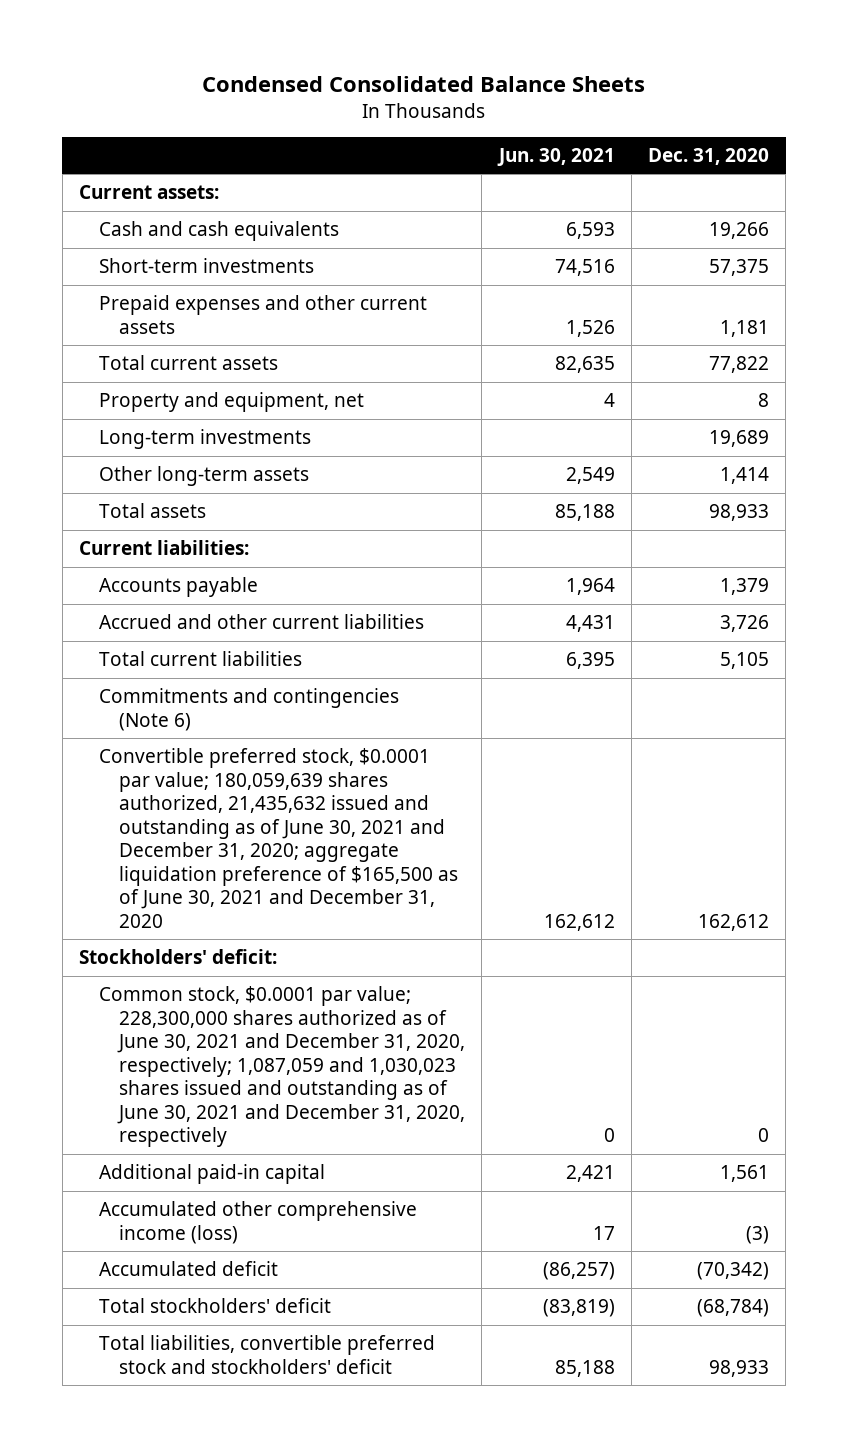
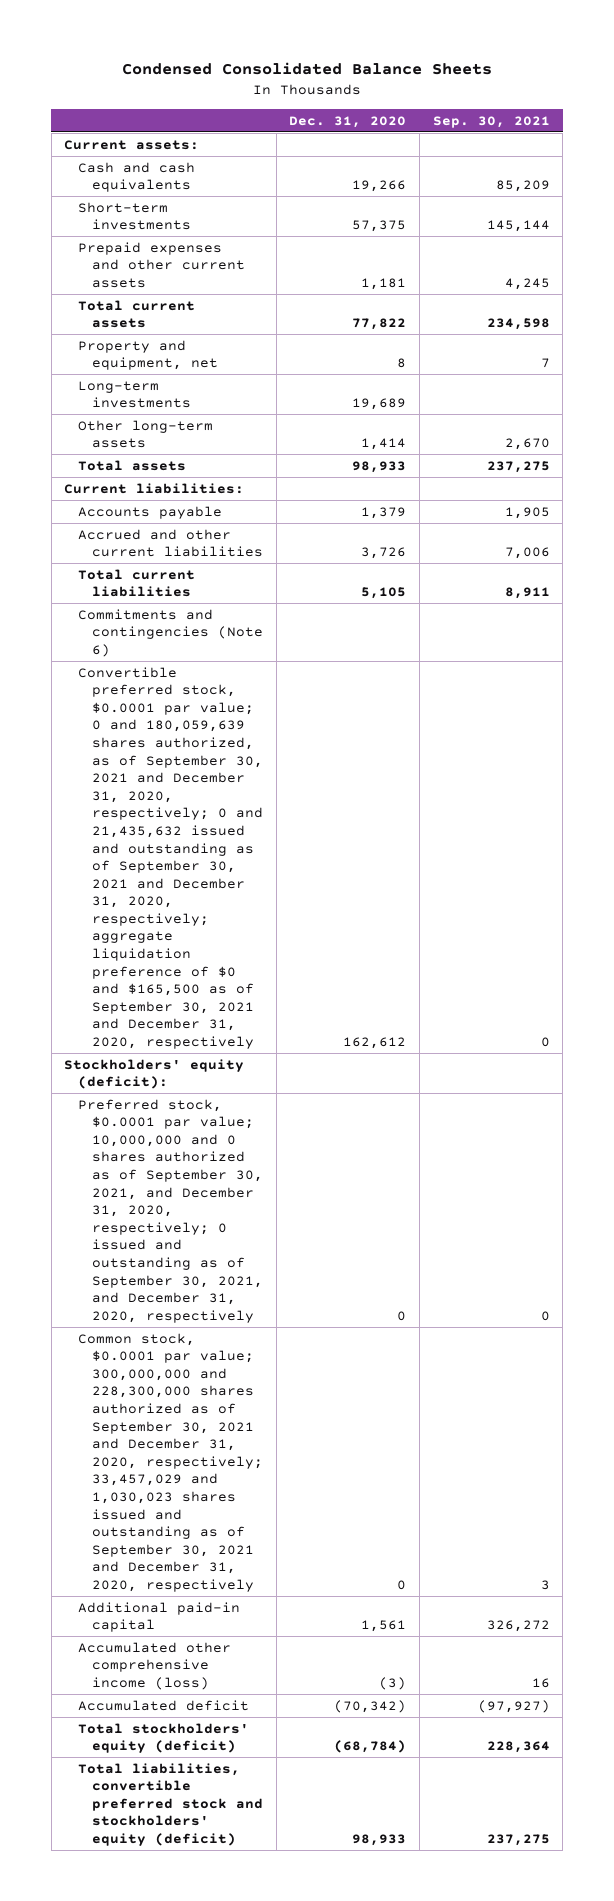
[496,147,615,166] Jun. 30, 2021 -> none
none -> [432,115,550,128] Sep. 30, 2021
[99,748,459,928] Convertible preferred stock, $0.0001 par value; 180,059,639 shares authorized, 21,435,632 issued and outstanding as of June 30, 2021 and December 31, 2020; aggregate liquidation preference of $165,500 as of June 30, 2021 and December 31, 2020 -> [78,666,264,1049] Convertible preferred stock, $0.0001 par value; 0 and 180,059,639 shares authorized, as of September 30, 2021 and December 31, 2020, respectively; 0 and 21,435,632 issued and outstanding as of September 30, 2021 and December 31, 2020, respectively; aggregate liquidation preference of $0 and $165,500 as of September 30, 2021 and December 31, 2020, respectively
[78,949,277,965] Stockholders' deficit: -> [64,1058,245,1090] Stockholders' equity (deficit):
none -> [78,1098,264,1323] Preferred stock, $0.0001 par value; 10,000,000 and 0 shares authorized as of September 30, 2021, and December 31, 2020, respectively; 0 issued and outstanding as of September 30, 2021, and December 31, 2020, respectively
[99,986,466,1148] Common stock, $0.0001 par value; 228,300,000 shares authorized as of June 30, 2021 and December 31, 2020, respectively; 1,087,059 and 1,030,023 shares issued and outstanding as of June 30, 2021 and December 31, 2020, respectively -> [78,1332,264,1592] Common stock, $0.0001 par value; 300,000,000 and 228,300,000 shares authorized as of September 30, 2021 and December 31, 2020, respectively; 33,457,029 and 1,030,023 shares issued and outstanding as of September 30, 2021 and December 31, 2020, respectively
[99,1298,332,1314] Total stockholders' deficit -> [78,1722,250,1754] Total stockholders' equity (deficit)
[99,1335,436,1374] Total liabilities, convertible preferred stock and stockholders' deficit -> [78,1762,264,1847] Total liabilities, convertible preferred stock and stockholders' equity (deficit)

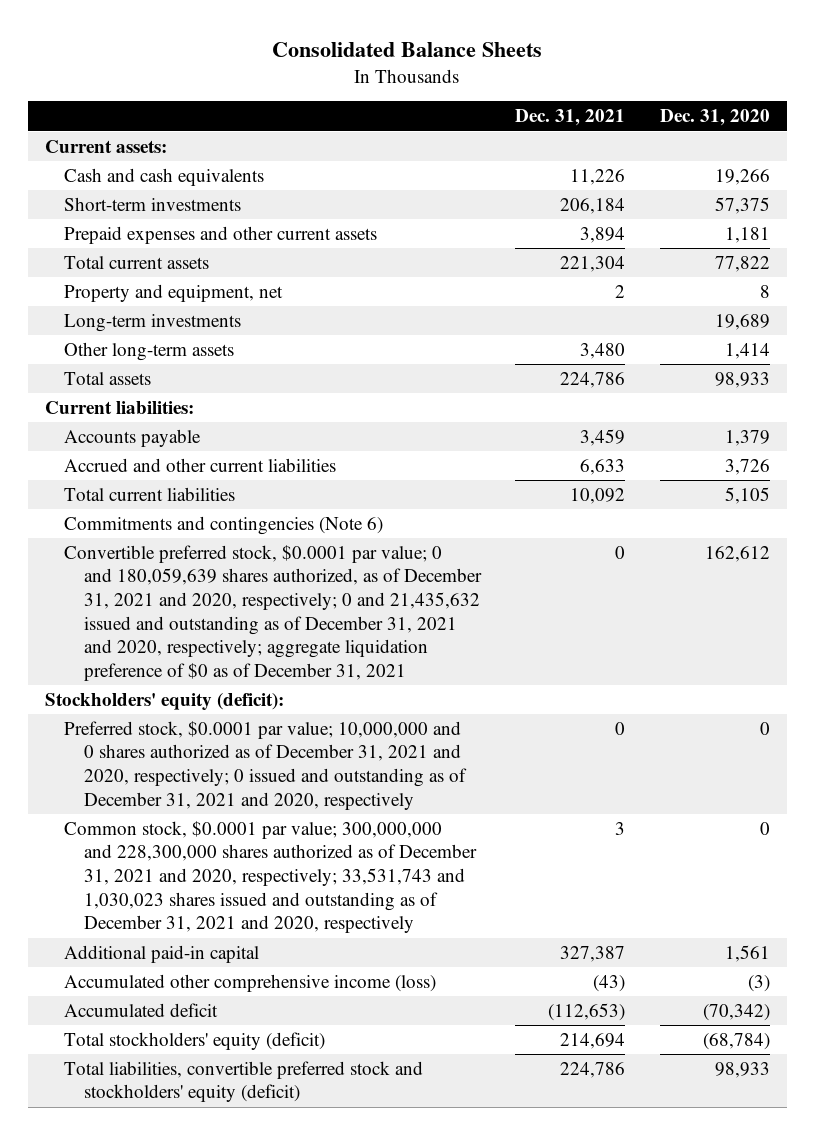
[122,62,493,76] Condensed Consolidated Balance Sheets -> [272,41,543,57] Consolidated Balance Sheets
[432,115,550,128] Sep. 30, 2021 -> none
none -> [515,109,626,127] Dec. 31, 2021
[78,666,264,1049] Convertible preferred stock, $0.0001 par value; 0 and 180,059,639 shares authorized, as of September 30, 2021 and December 31, 2020, respectively; 0 and 21,435,632 issued and outstanding as of September 30, 2021 and December 31, 2020, respectively; aggregate liquidation preference of $0 and $165,500 as of September 30, 2021 and December 31, 2020, respectively -> [64,544,483,682] Convertible preferred stock, $0.0001 par value; 0 and 180,059,639 shares authorized, as of December 31, 2021 and 2020, respectively; 0 and 21,435,632 issued and outstanding as of December 31, 2021 and 2020, respectively; aggregate liquidation preference of $0 as of December 31, 2021
[78,1098,264,1323] Preferred stock, $0.0001 par value; 10,000,000 and 0 shares authorized as of September 30, 2021, and December 31, 2020, respectively; 0 issued and outstanding as of September 30, 2021, and December 31, 2020, respectively -> [64,720,468,810] Preferred stock, $0.0001 par value; 10,000,000 and 0 shares authorized as of December 31, 2021 and 2020, respectively; 0 issued and outstanding as of December 31, 2021 and 2020, respectively
[78,1332,264,1592] Common stock, $0.0001 par value; 300,000,000 and 228,300,000 shares authorized as of September 30, 2021 and December 31, 2020, respectively; 33,457,029 and 1,030,023 shares issued and outstanding as of September 30, 2021 and December 31, 2020, respectively -> [64,820,478,934] Common stock, $0.0001 par value; 300,000,000 and 228,300,000 shares authorized as of December 31, 2021 and 2020, respectively; 33,531,743 and 1,030,023 shares issued and outstanding as of December 31, 2021 and 2020, respectively

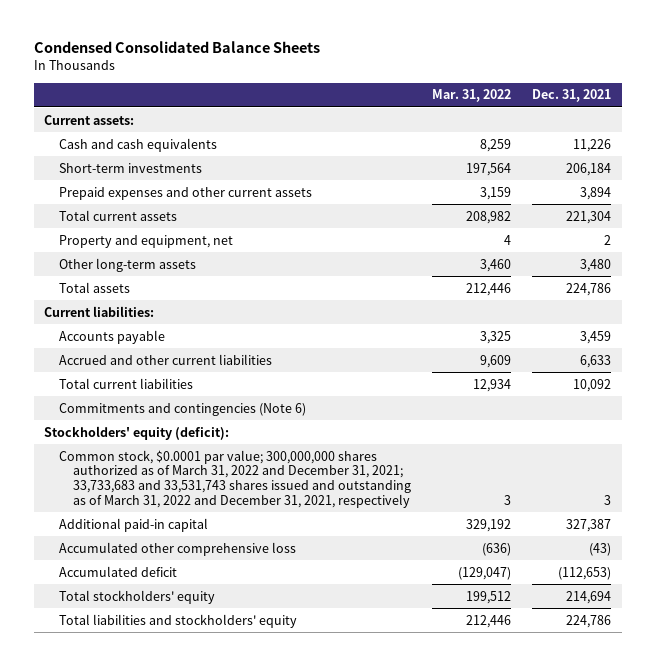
[272,41,543,57] Consolidated Balance Sheets -> [33,41,320,54] Condensed Consolidated Balance Sheets
[659,109,770,127] Dec. 31, 2020 -> none
none -> [432,89,512,103] Mar. 31, 2022
[64,313,242,332] Long-term investments -> none
[64,544,483,682] Convertible preferred stock, $0.0001 par value; 0 and 180,059,639 shares authorized, as of December 31, 2021 and 2020, respectively; 0 and 21,435,632 issued and outstanding as of December 31, 2021 and 2020, respectively; aggregate liquidation preference of $0 as of December 31, 2021 -> none
[64,720,468,810] Preferred stock, $0.0001 par value; 10,000,000 and 0 shares authorized as of December 31, 2021 and 2020, respectively; 0 issued and outstanding as of December 31, 2021 and 2020, respectively -> none
[64,820,478,934] Common stock, $0.0001 par value; 300,000,000 and 228,300,000 shares authorized as of December 31, 2021 and 2020, respectively; 33,531,743 and 1,030,023 shares issued and outstanding as of December 31, 2021 and 2020, respectively -> [58,449,412,508] Common stock, $0.0001 par value; 300,000,000 shares authorized as of March 31, 2022 and December 31, 2021; 33,733,683 and 33,531,743 shares issued and outstanding as of March 31, 2022 and December 31, 2021, respectively
[64,973,437,992] Accumulated other comprehensive income (loss) -> [58,541,296,556] Accumulated other comprehensive loss
[64,1031,326,1050] Total stockholders' equity (deficit) -> [58,589,215,604] Total stockholders' equity
[64,1060,424,1103] Total liabilities, convertible preferred stock and stockholders' equity (deficit) -> [58,613,297,628] Total liabilities and stockholders' equity

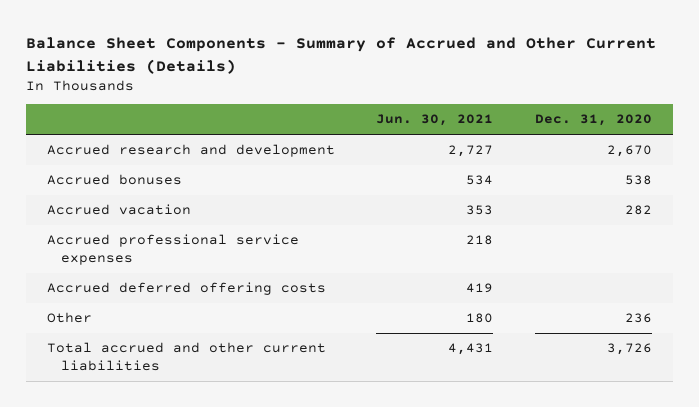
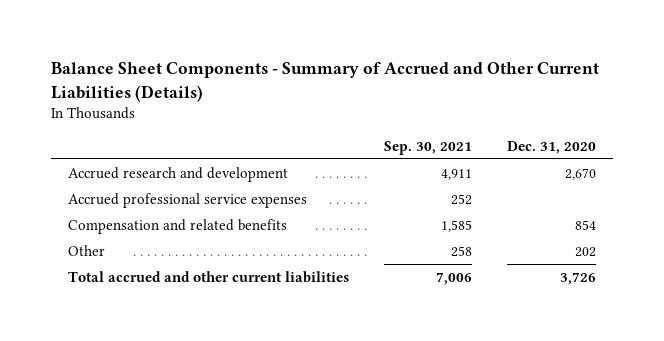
[376,114,494,127] Jun. 30, 2021 -> none
none -> [384,140,473,155] Sep. 30, 2021
[46,174,182,186] Accrued bonuses -> none
[46,204,191,216] Accrued vacation -> none
[46,282,326,296] Accrued deferred offering costs -> none
none -> [68,218,288,234] Compensation and related benefits
[625,313,653,324] 236 -> [574,246,596,257] 202

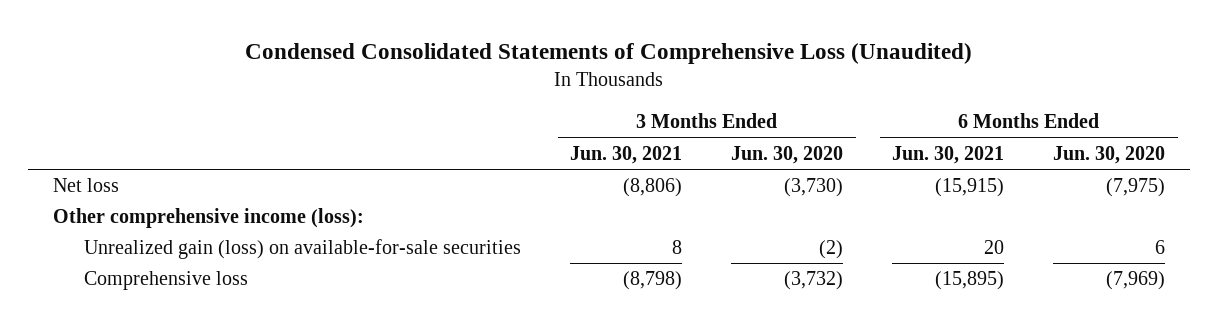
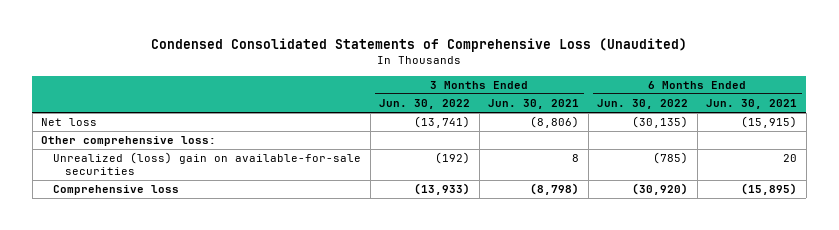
[731,145,844,164] Jun. 30, 2020 -> none
[1053,145,1166,164] Jun. 30, 2020 -> none
none -> [379,99,471,110] Jun. 30, 2022
none -> [597,99,689,110] Jun. 30, 2022
[52,208,364,229] Other comprehensive income (loss): -> [41,136,217,147] Other comprehensive loss:
[84,239,522,260] Unrealized gain (loss) on available-for-sale securities -> [52,152,361,176] Unrealized (loss) gain on available-for-sale securities

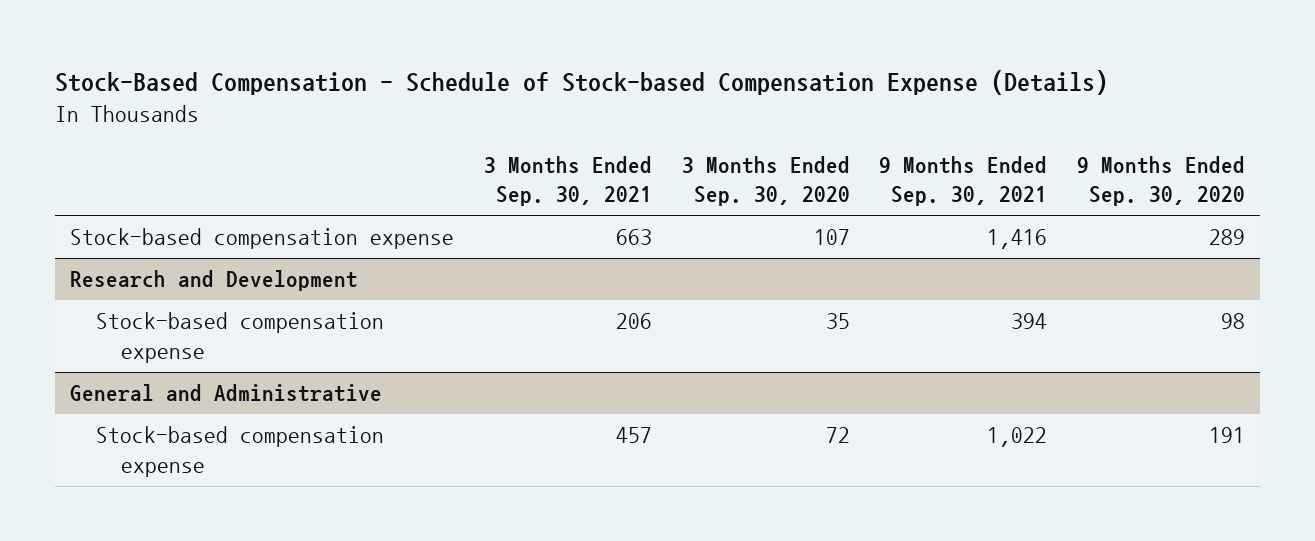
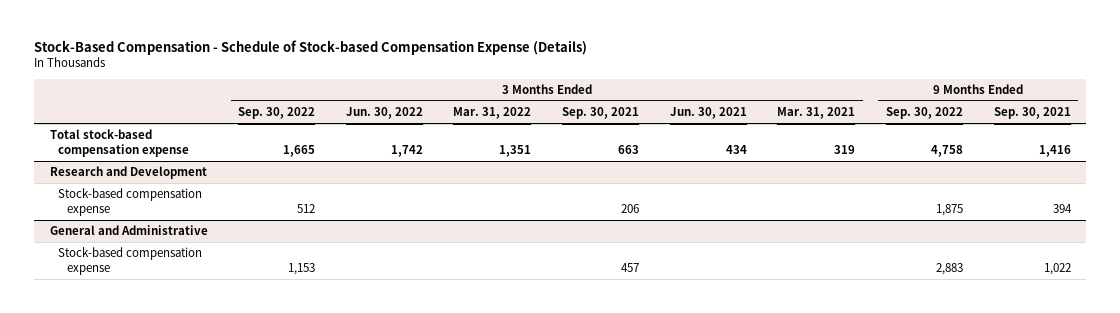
[681,155,850,207] 3 Months Ended Sep. 30, 2020 -> none
[1077,155,1246,207] 9 Months Ended Sep. 30, 2020 -> none
none -> [238,107,316,120] Sep. 30, 2022
none -> [345,107,423,120] Jun. 30, 2022
none -> [453,107,532,120] Mar. 31, 2022
none -> [669,107,747,120] Jun. 30, 2021
none -> [777,107,856,120] Mar. 31, 2021
none -> [886,107,964,120] Sep. 30, 2022
[69,228,454,250] Stock-based compensation expense -> [49,129,190,157] Total stock-based compensation expense

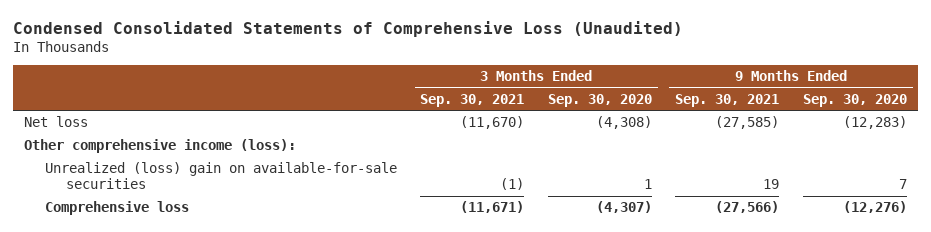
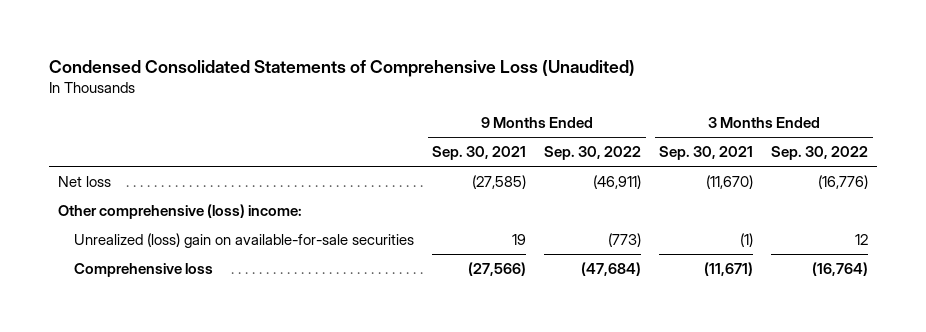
[547,93,652,107] Sep. 30, 2020 -> none
[802,93,907,107] Sep. 30, 2020 -> none
none -> [544,146,642,161] Sep. 30, 2022
none -> [771,146,869,161] Sep. 30, 2022
[24,139,297,154] Other comprehensive income (loss): -> [58,204,303,220] Other comprehensive (loss) income:

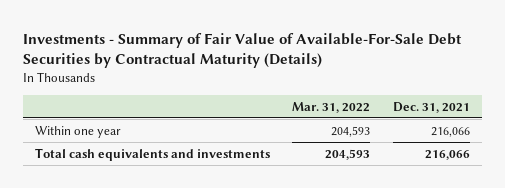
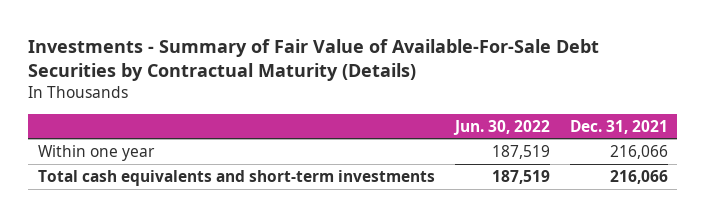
[292,101,371,113] Mar. 31, 2022 -> none
none -> [452,119,550,135] Jun. 30, 2022
[34,147,270,161] Total cash equivalents and investments -> [38,170,436,187] Total cash equivalents and short-term investments

